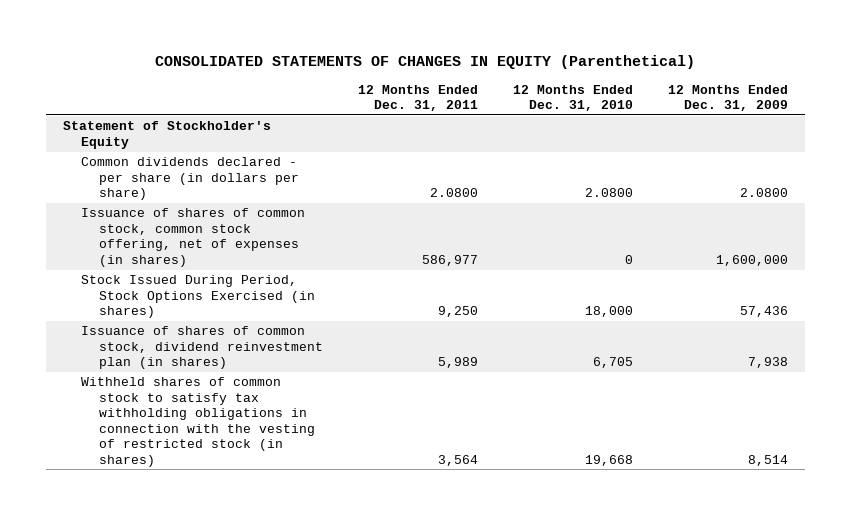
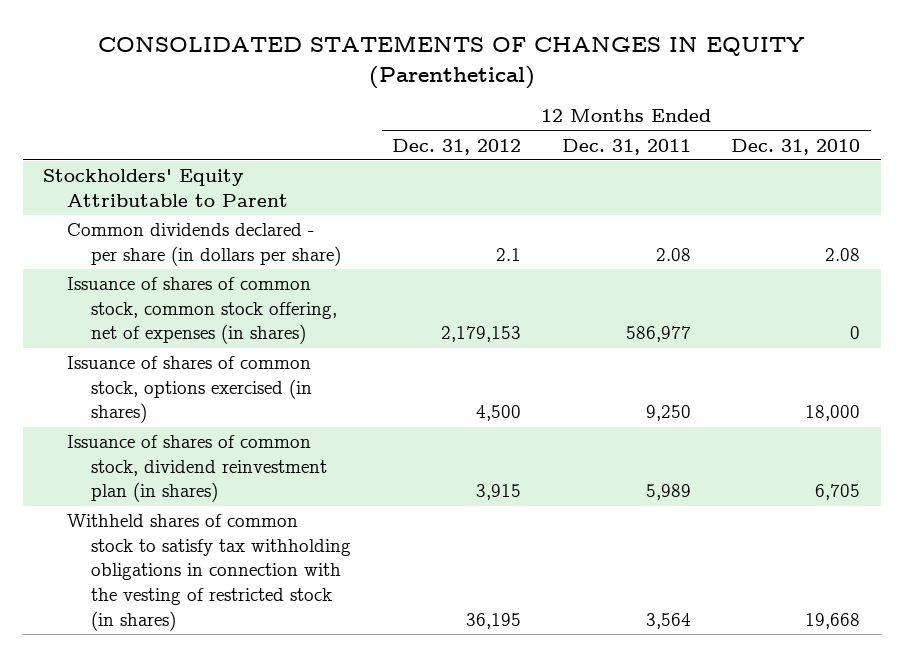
[667,84,788,112] 12 Months Ended Dec. 31, 2009 -> none
none -> [391,138,521,155] Dec. 31, 2012
[63,121,272,149] Statement of Stockholder's Equity -> [43,169,289,207] Stockholders' Equity Attributable to Parent
[429,188,478,198] 2.0800 -> [655,247,691,261] 2.08
[584,188,633,198] 2.0800 -> [825,247,861,261] 2.08
[80,275,315,319] Stock Issued During Period, Stock Options Exercised (in shares) -> [67,356,313,424] Issuance of shares of common stock, options exercised (in shares)

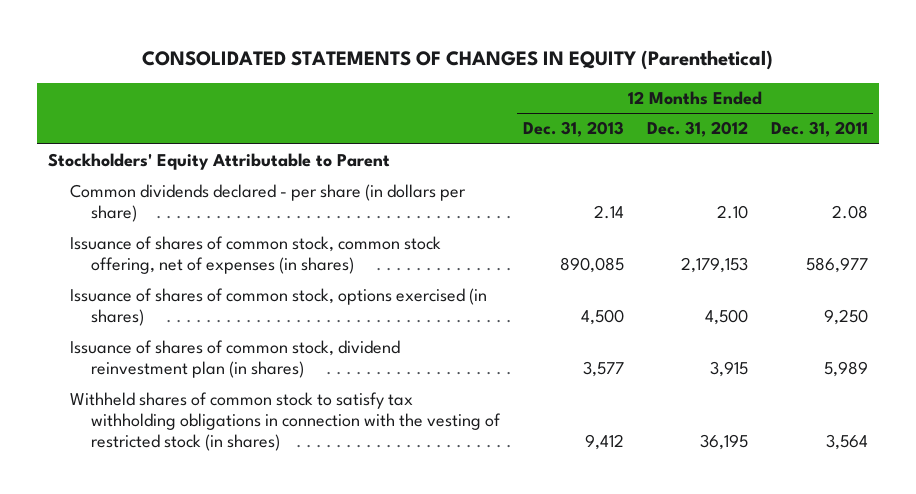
[731,138,861,155] Dec. 31, 2010 -> none
none -> [523,121,625,138] Dec. 31, 2013
[495,247,521,261] 2.1 -> [716,205,748,220] 2.10

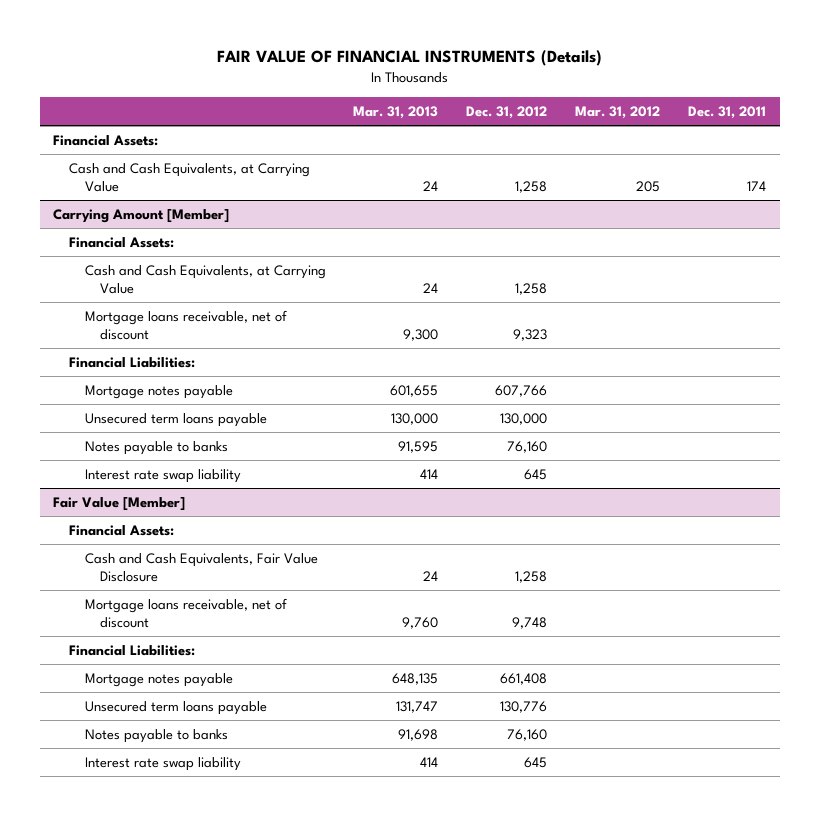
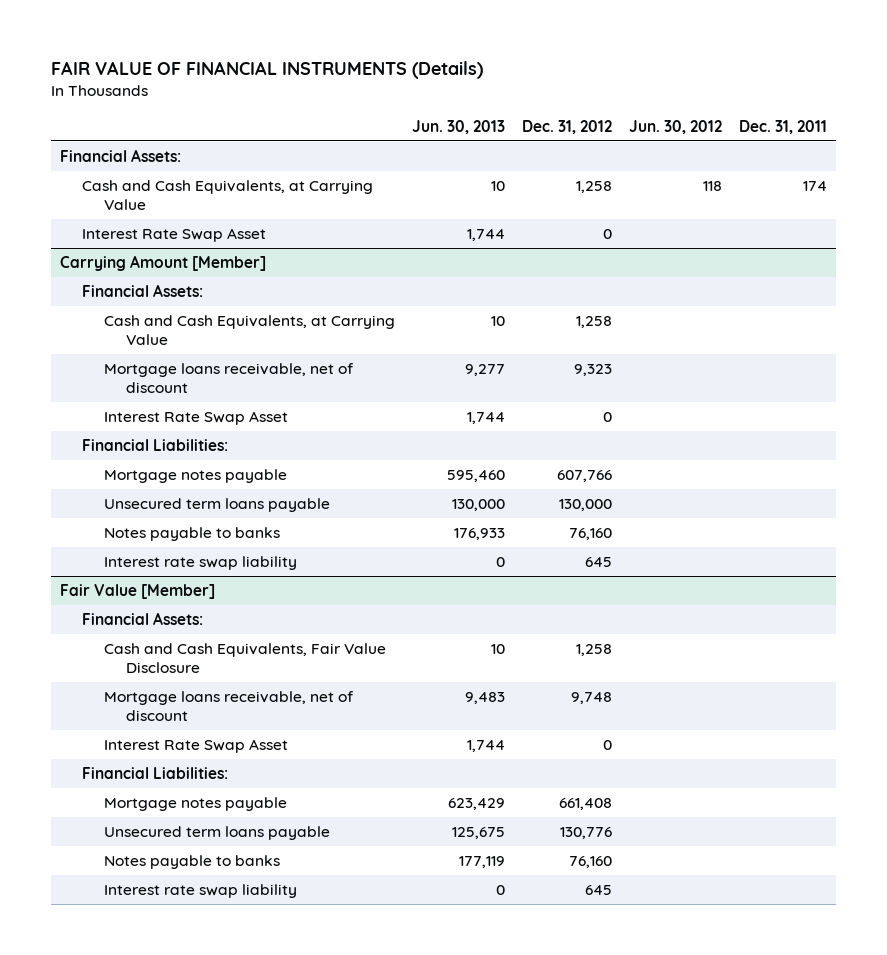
[353,106,439,120] Mar. 31, 2013 -> none
[575,106,661,120] Mar. 31, 2012 -> none
none -> [412,119,506,134] Jun. 30, 2013
none -> [629,119,723,134] Jun. 30, 2012
none -> [81,227,266,242] Interest Rate Swap Asset
none -> [104,410,289,425] Interest Rate Swap Asset
none -> [104,738,289,753] Interest Rate Swap Asset

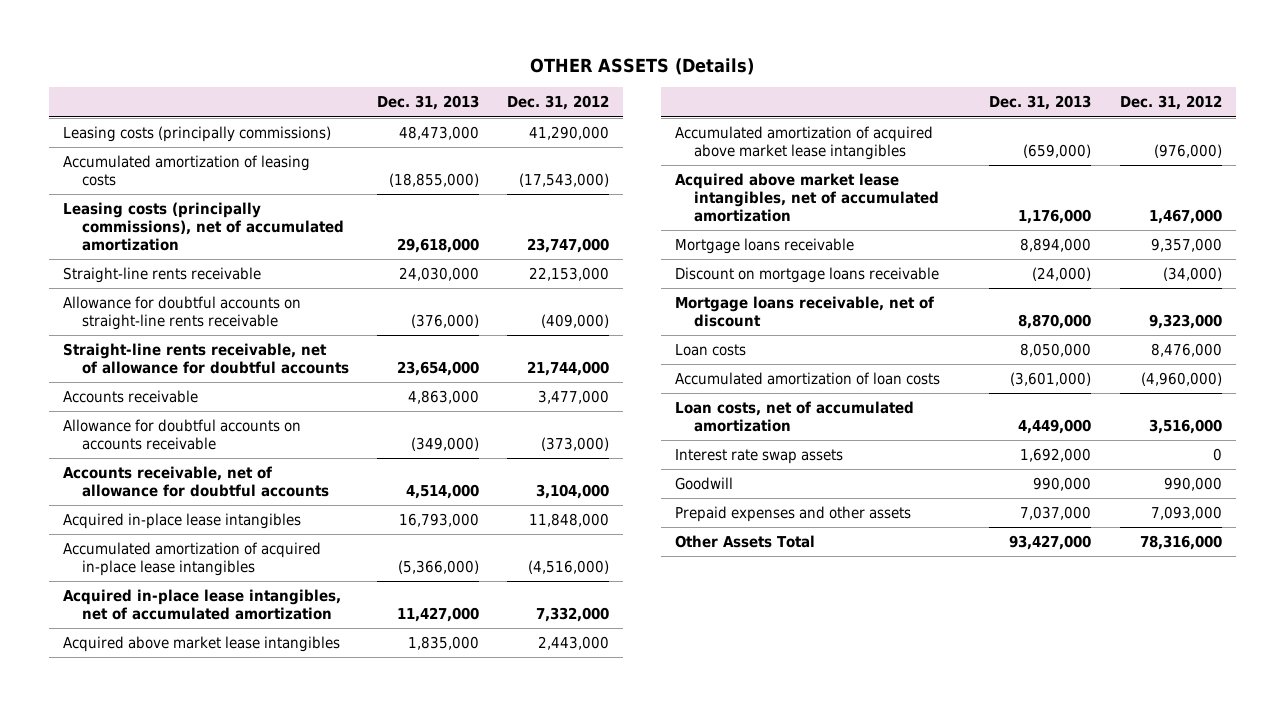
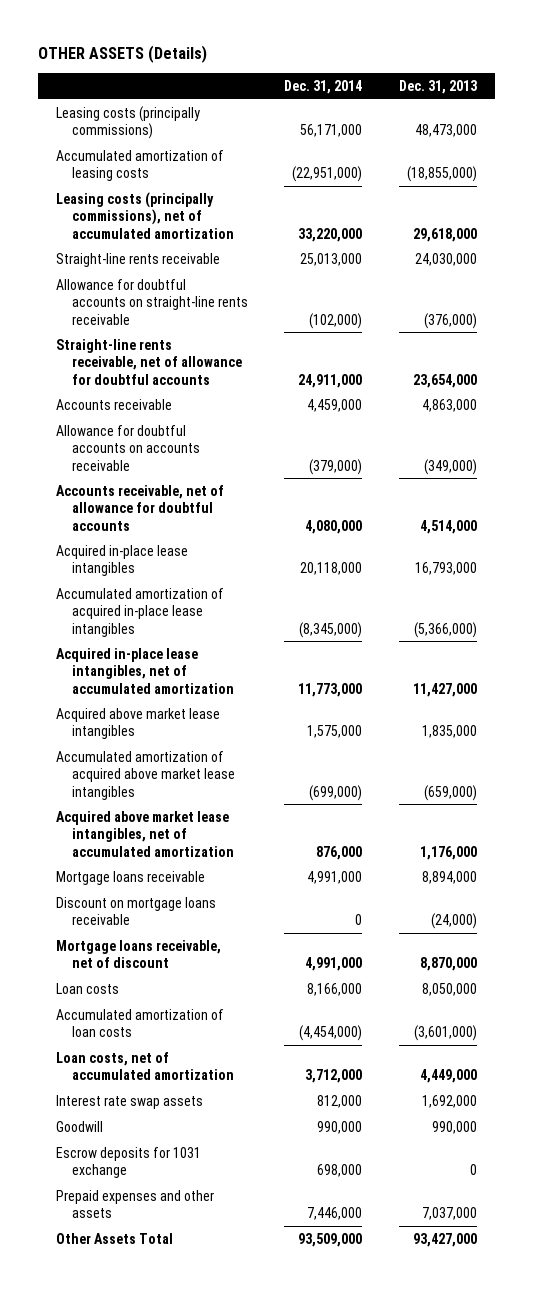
[507,95,610,111] Dec. 31, 2012 -> none
none -> [284,80,363,95] Dec. 31, 2014
none -> [55,1146,201,1179] Escrow deposits for 1031 exchange

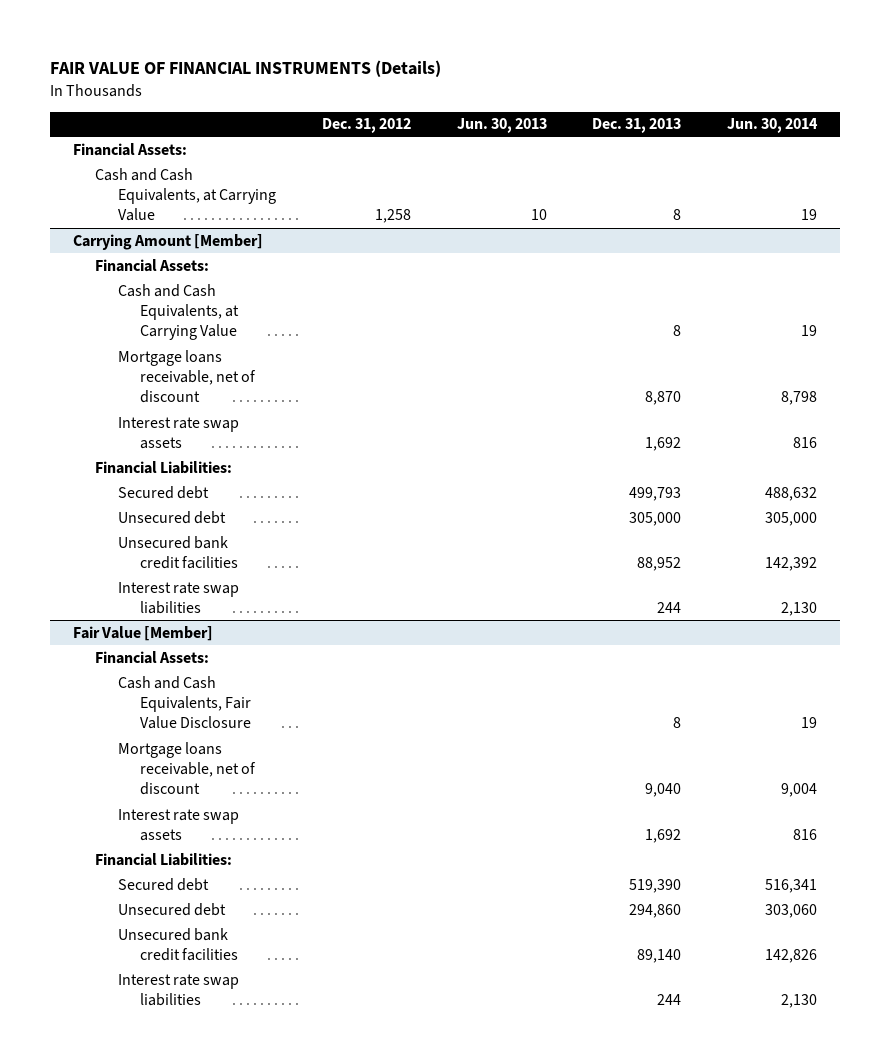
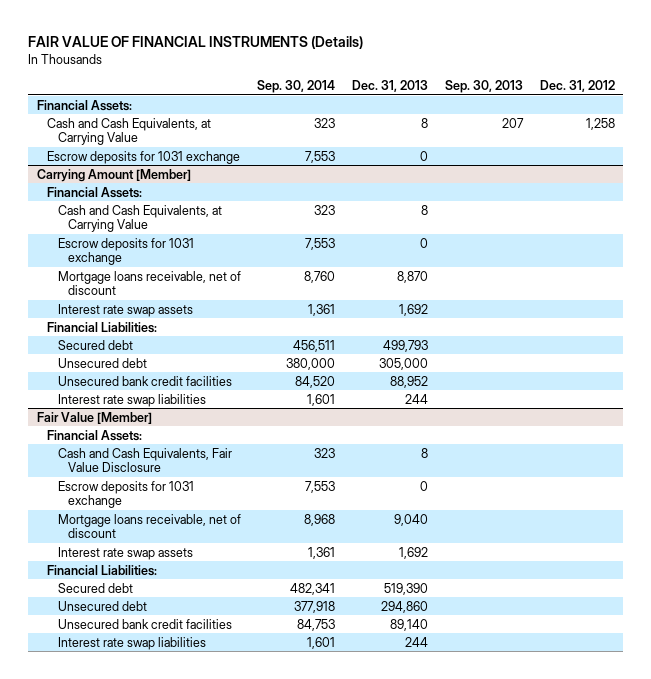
[456,118,547,134] Jun. 30, 2013 -> none
[727,118,819,134] Jun. 30, 2014 -> none
none -> [257,79,336,93] Sep. 30, 2014
none -> [444,79,523,93] Sep. 30, 2013
none -> [47,150,241,164] Escrow deposits for 1031 exchange
none -> [57,237,194,266] Escrow deposits for 1031 exchange
none -> [57,480,194,509] Escrow deposits for 1031 exchange

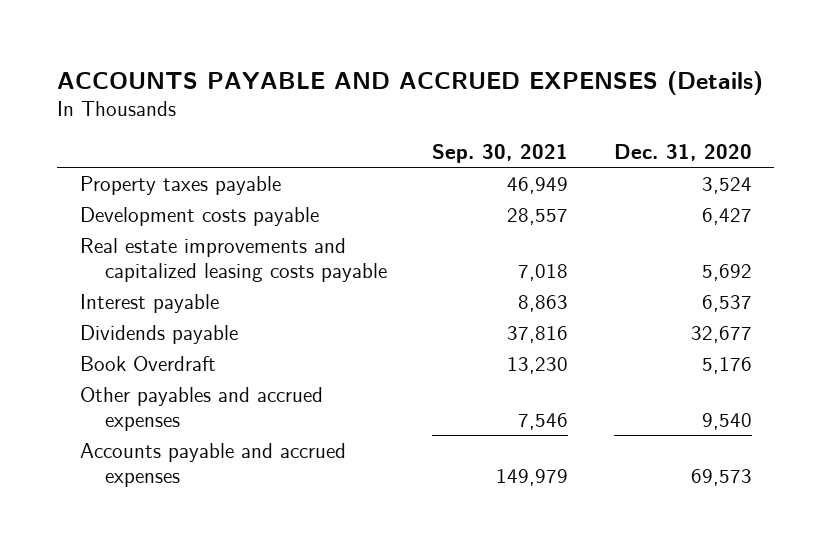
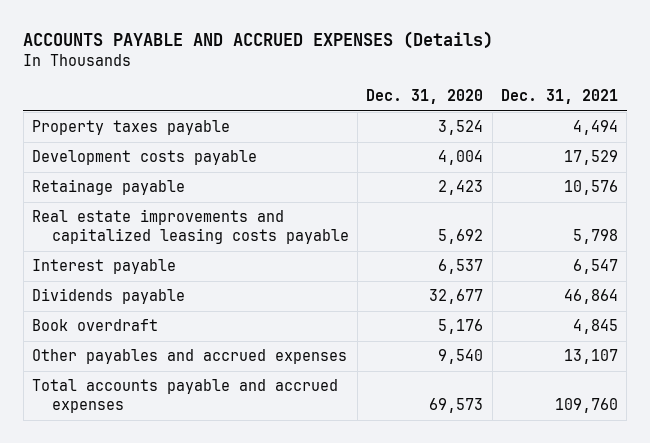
[432,144,569,164] Sep. 30, 2021 -> none
none -> [500,89,618,105] Dec. 31, 2021
[701,207,752,225] 6,427 -> [438,150,484,166] 4,004
none -> [31,179,185,196] Retainage payable
[79,355,216,371] Book Overdraft -> [31,319,158,332] Book overdraft
[79,442,346,487] Accounts payable and accrued expenses -> [31,379,338,414] Total accounts payable and accrued expenses

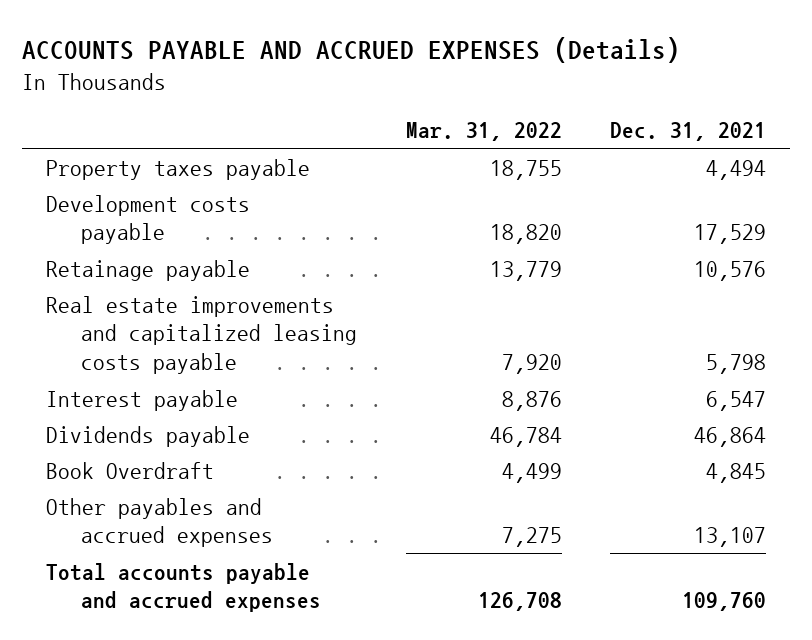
[366,89,484,105] Dec. 31, 2020 -> none
none -> [405,122,562,142] Mar. 31, 2022
[31,319,158,332] Book overdraft -> [45,461,214,479] Book Overdraft

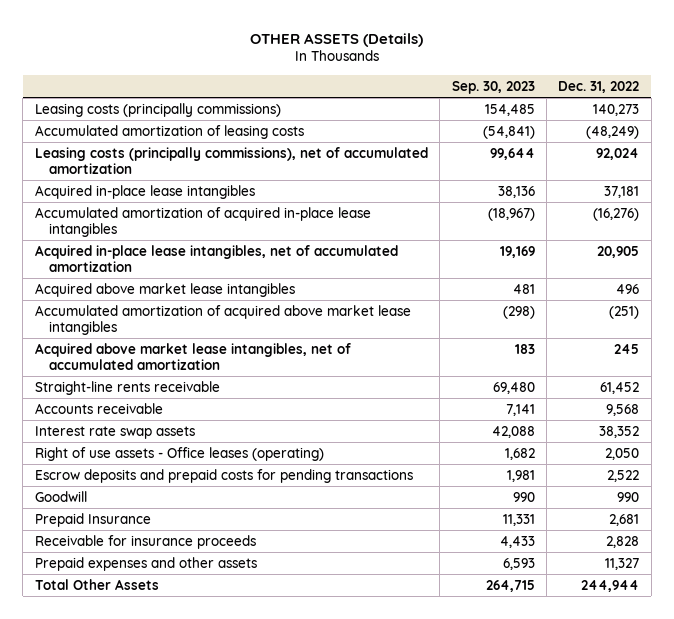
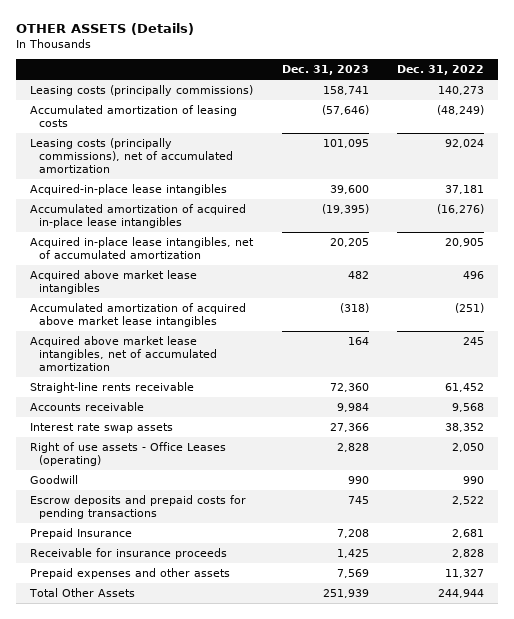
[451,80,535,94] Sep. 30, 2023 -> none
none -> [281,65,369,76] Dec. 31, 2023
[34,184,255,199] Acquired in-place lease intangibles -> [30,183,228,195] Acquired-in-place lease intangibles
[34,446,324,461] Right of use assets - Office leases (operating) -> [30,441,227,466] Right of use assets - Office Leases (operating)
[34,468,413,483] Escrow deposits and prepaid costs for pending transactions -> [30,494,247,519] Escrow deposits and prepaid costs for pending transactions

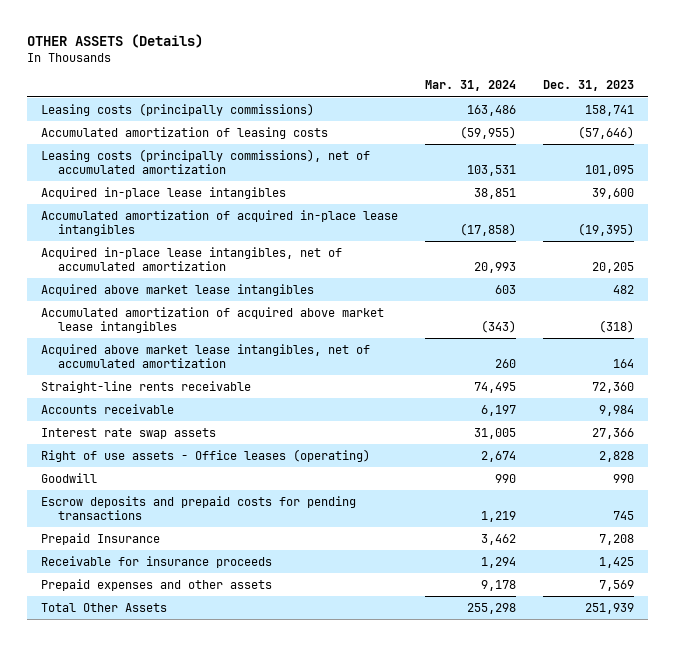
[396,65,484,76] Dec. 31, 2022 -> none
none -> [425,80,517,92] Mar. 31, 2024
[30,183,228,195] Acquired-in-place lease intangibles -> [40,186,286,199] Acquired in-place lease intangibles
[30,441,227,466] Right of use assets - Office Leases (operating) -> [40,448,370,462] Right of use assets - Office leases (operating)

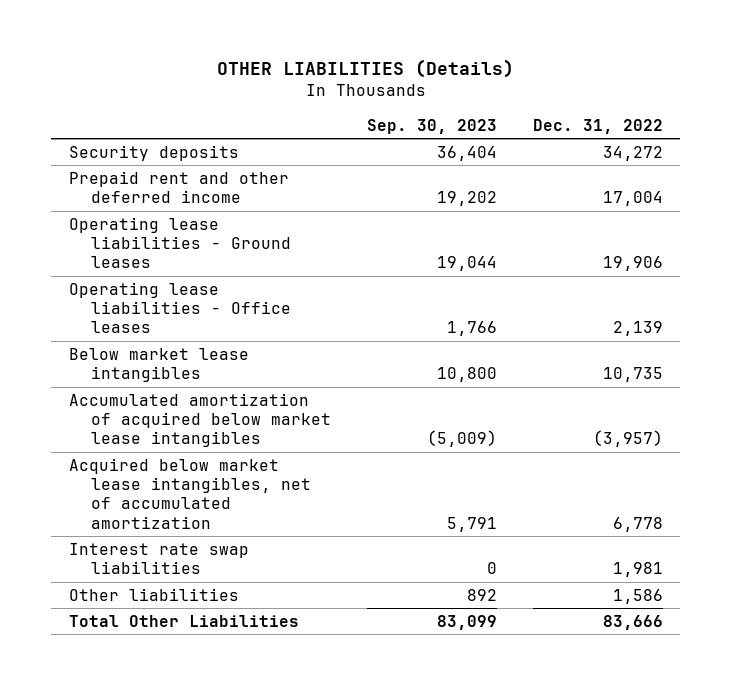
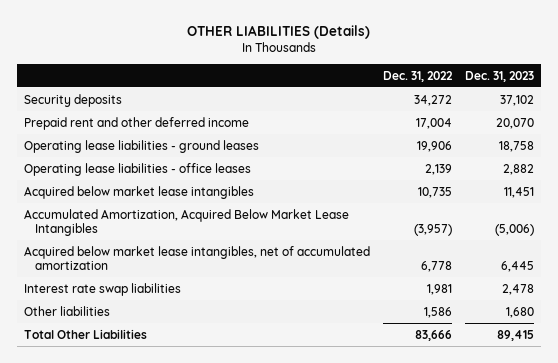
[366,118,497,134] Sep. 30, 2023 -> none
none -> [465,70,535,82] Dec. 31, 2023
[68,216,291,269] Operating lease liabilities - Ground leases -> [23,139,259,153] Operating lease liabilities - ground leases
[68,281,291,334] Operating lease liabilities - Office leases -> [23,162,251,176] Operating lease liabilities - office leases
[68,347,249,383] Below market lease intangibles -> [23,185,254,199] Acquired below market lease intangibles
[68,392,331,448] Accumulated amortization of acquired below market lease intangibles -> [23,208,349,236] Accumulated Amortization, Acquired Below Market Lease Intangibles

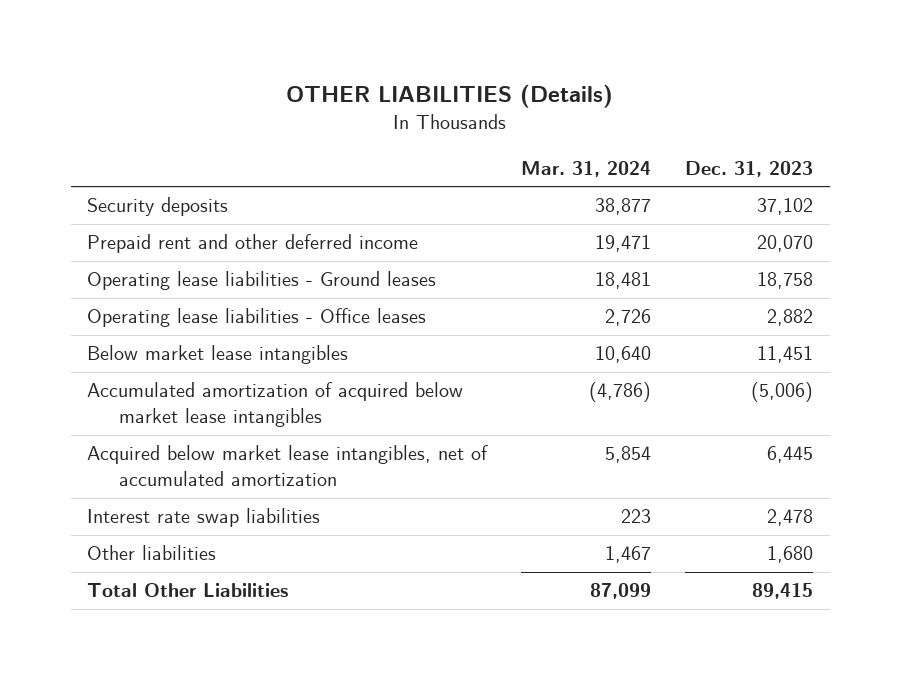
[383,70,454,82] Dec. 31, 2022 -> none
none -> [521,160,652,177] Mar. 31, 2024
[23,139,259,153] Operating lease liabilities - ground leases -> [87,271,437,291] Operating lease liabilities - Ground leases
[23,162,251,176] Operating lease liabilities - office leases -> [87,308,427,328] Operating lease liabilities - Office leases
[23,185,254,199] Acquired below market lease intangibles -> [87,345,349,365] Below market lease intangibles
[23,208,349,236] Accumulated Amortization, Acquired Below Market Lease Intangibles -> [87,382,464,428] Accumulated amortization of acquired below market lease intangibles

